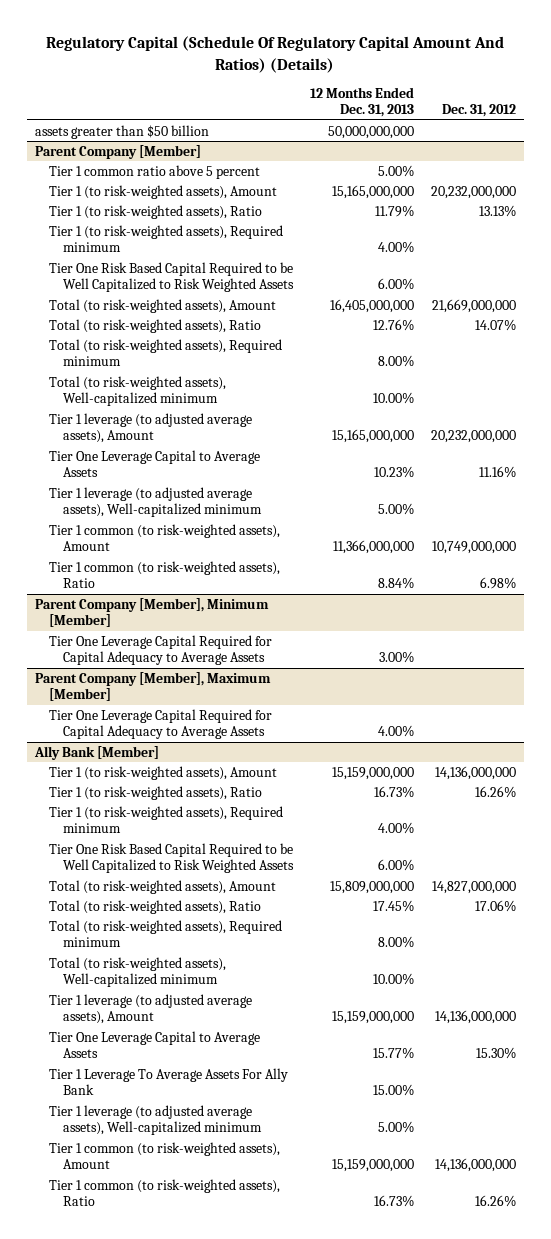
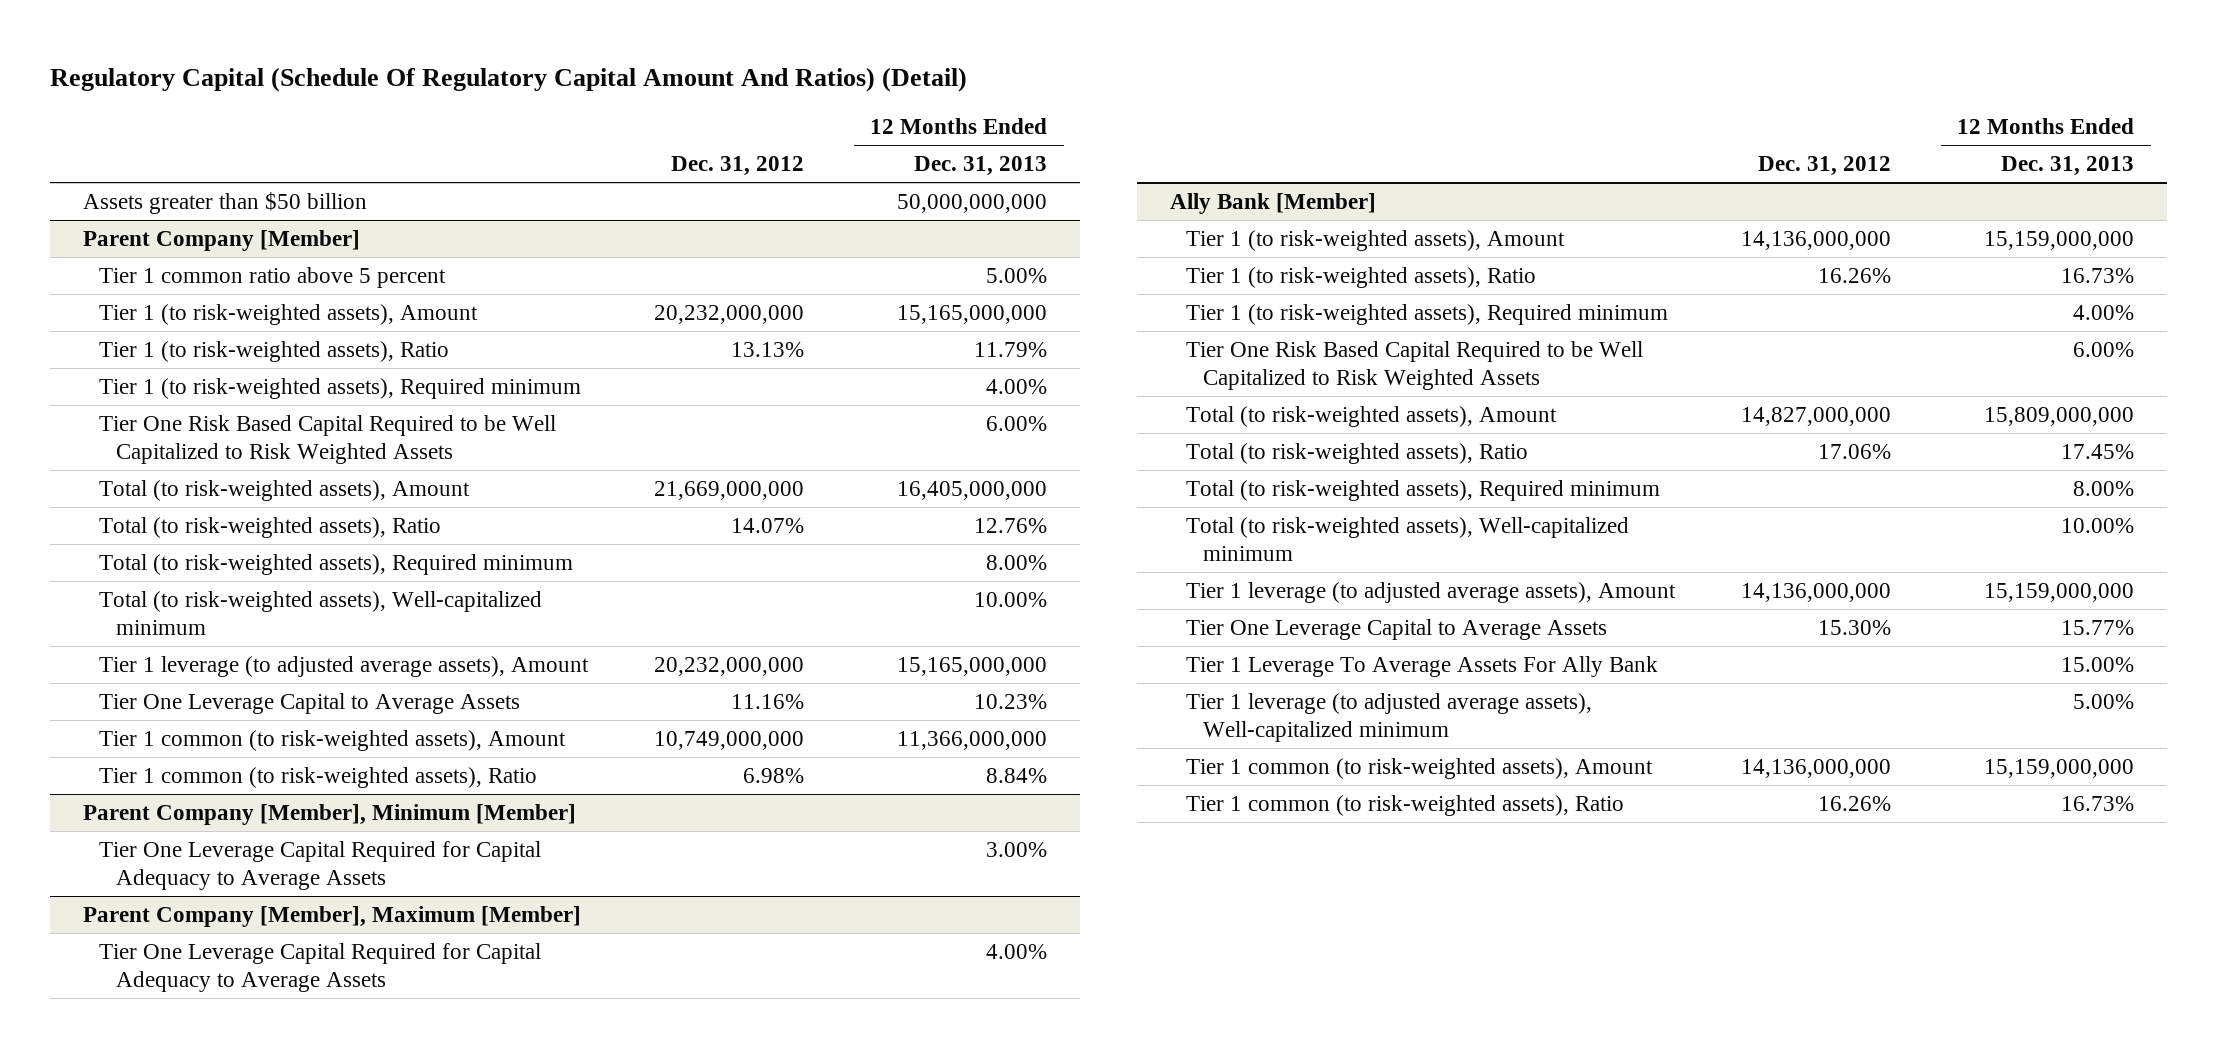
[46,36,505,73] Regulatory Capital (Schedule Of Regulatory Capital Amount And Ratios) (Details) -> [50,66,968,92] Regulatory Capital (Schedule Of Regulatory Capital Amount And Ratios) (Detail)
[35,124,210,139] assets greater than $50 billion -> [83,191,368,214] Assets greater than $50 billion
[49,486,262,518] Tier 1 leverage (to adjusted average assets), Well-capitalized minimum -> none

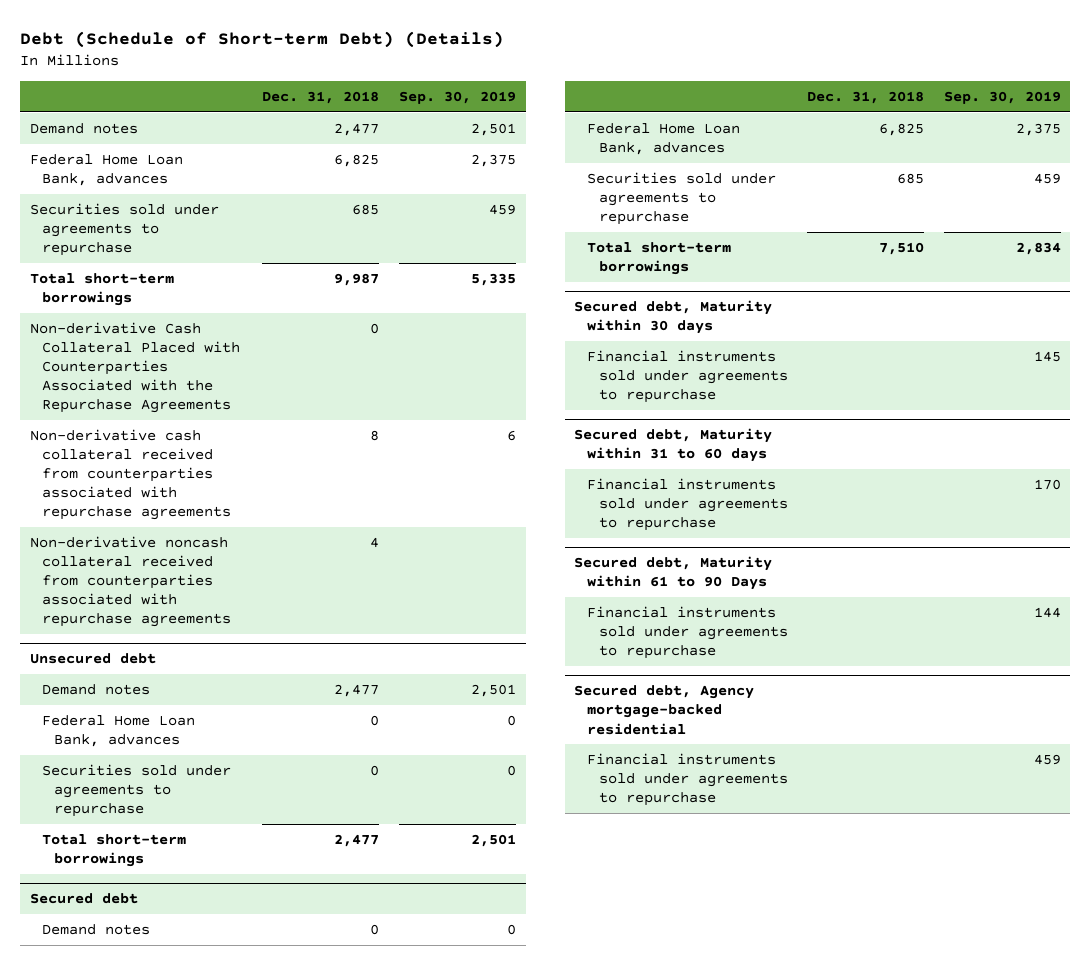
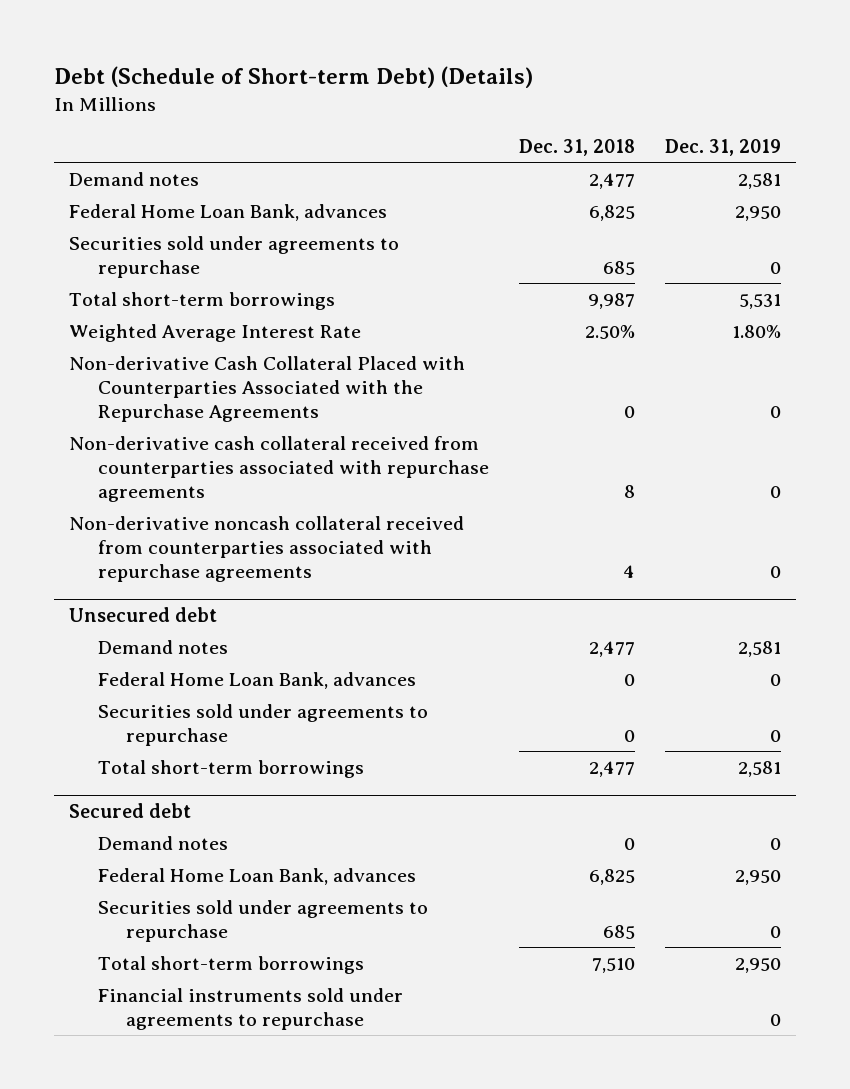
[398,90,516,104] Sep. 30, 2019 -> none
none -> [664,138,781,156] Dec. 31, 2019
none -> [69,323,362,342] Weighted Average Interest Rate
[574,300,773,335] Secured debt, Maturity within 30 days -> none
[574,428,773,463] Secured debt, Maturity within 31 to 60 days -> none
[586,477,788,531] Financial instruments sold under agreements to repurchase -> none
[574,556,773,591] Secured debt, Maturity within 61 to 90 Days -> none
[586,605,788,659] Financial instruments sold under agreements to repurchase -> none
[574,685,755,735] Secured debt, Agency mortgage-backed residential -> none
[586,752,788,806] Financial instruments sold under agreements to repurchase -> none

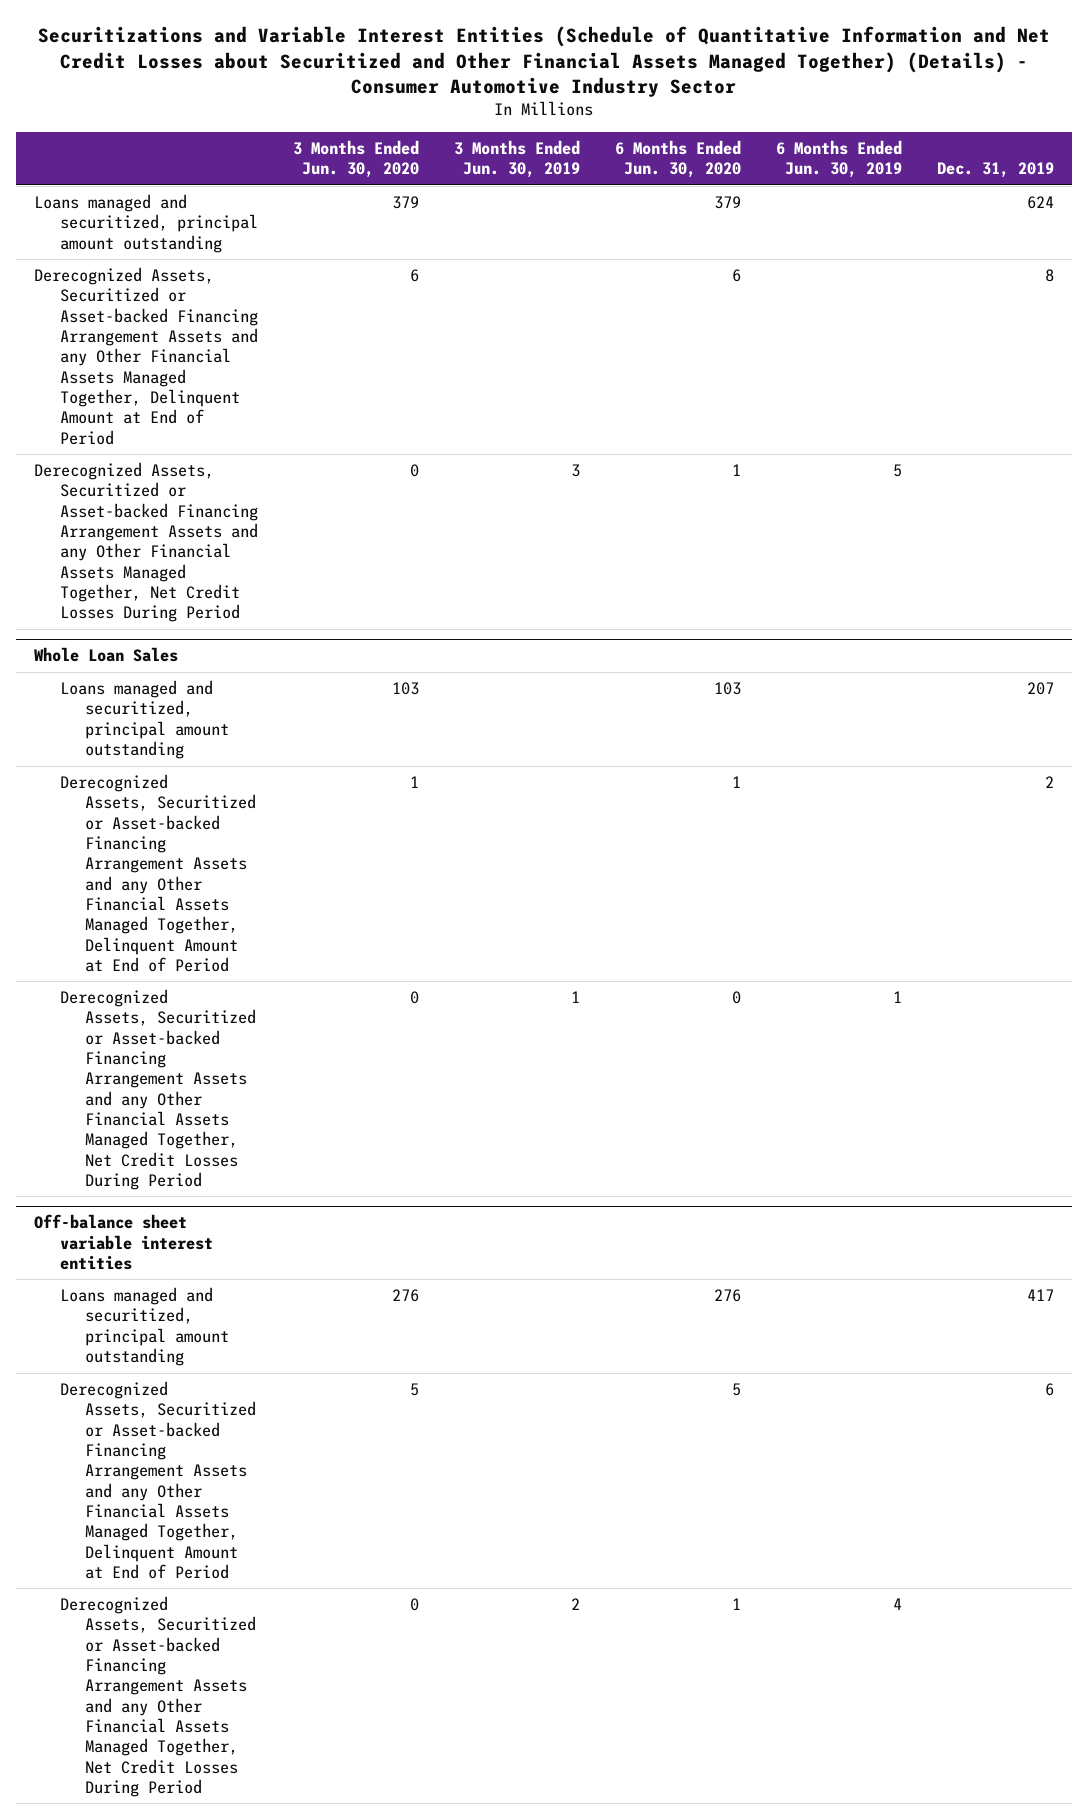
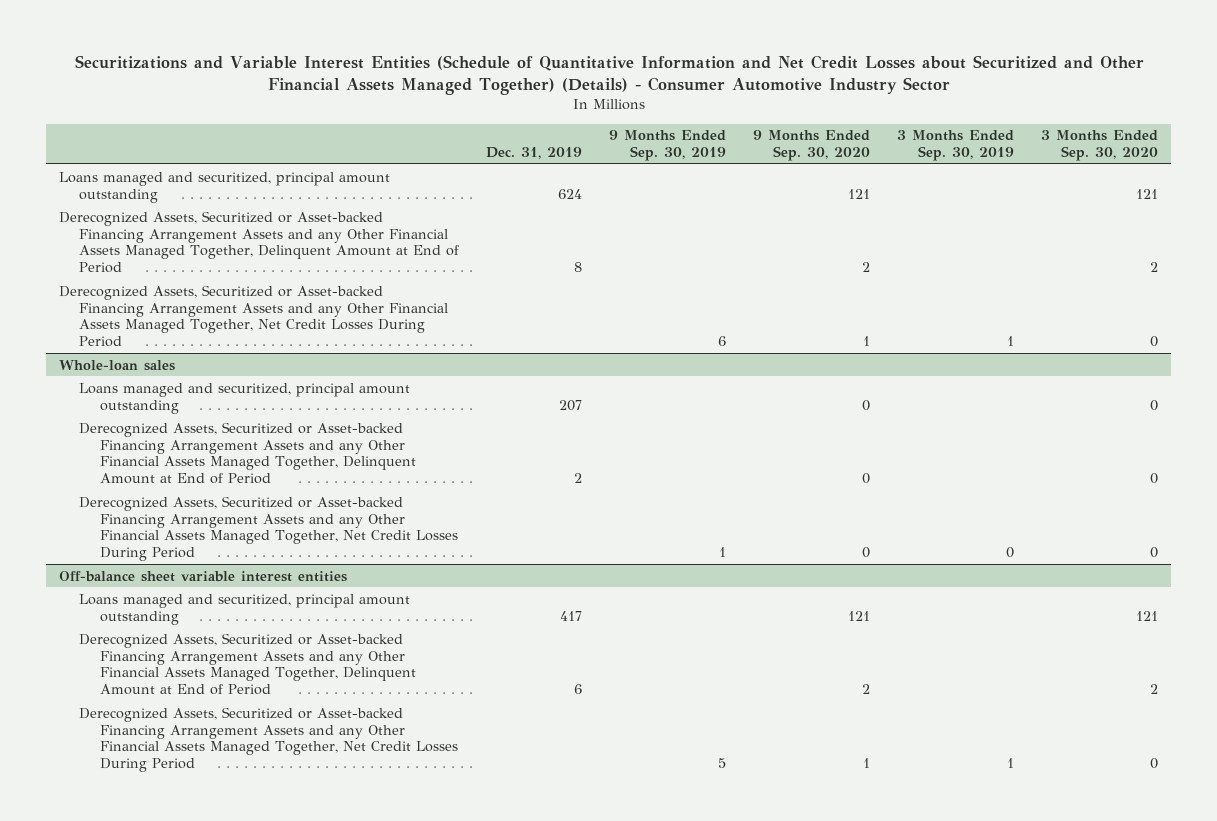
[292,139,419,179] 3 Months Ended Jun. 30, 2020 -> none
[453,139,580,179] 3 Months Ended Jun. 30, 2019 -> none
[615,139,742,179] 6 Months Ended Jun. 30, 2020 -> none
[776,139,903,179] 6 Months Ended Jun. 30, 2019 -> none
none -> [609,130,727,162] 9 Months Ended Sep. 30, 2019
none -> [753,130,871,162] 9 Months Ended Sep. 30, 2020
none -> [897,130,1015,162] 3 Months Ended Sep. 30, 2019
none -> [1040,130,1158,162] 3 Months Ended Sep. 30, 2020
[34,647,179,663] Whole Loan Sales -> [59,359,176,371] Whole-loan sales

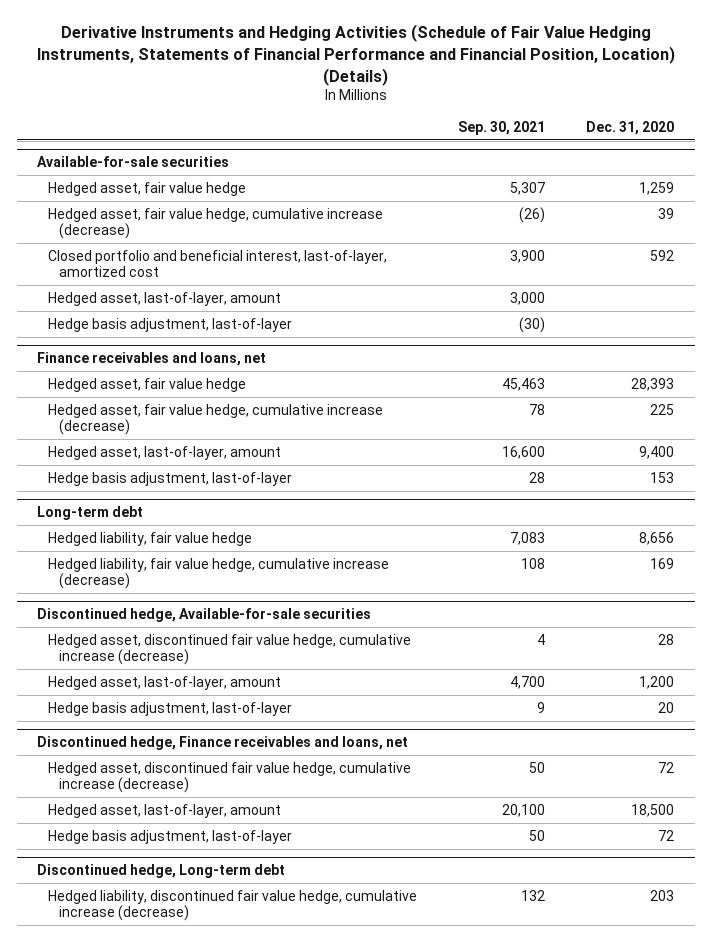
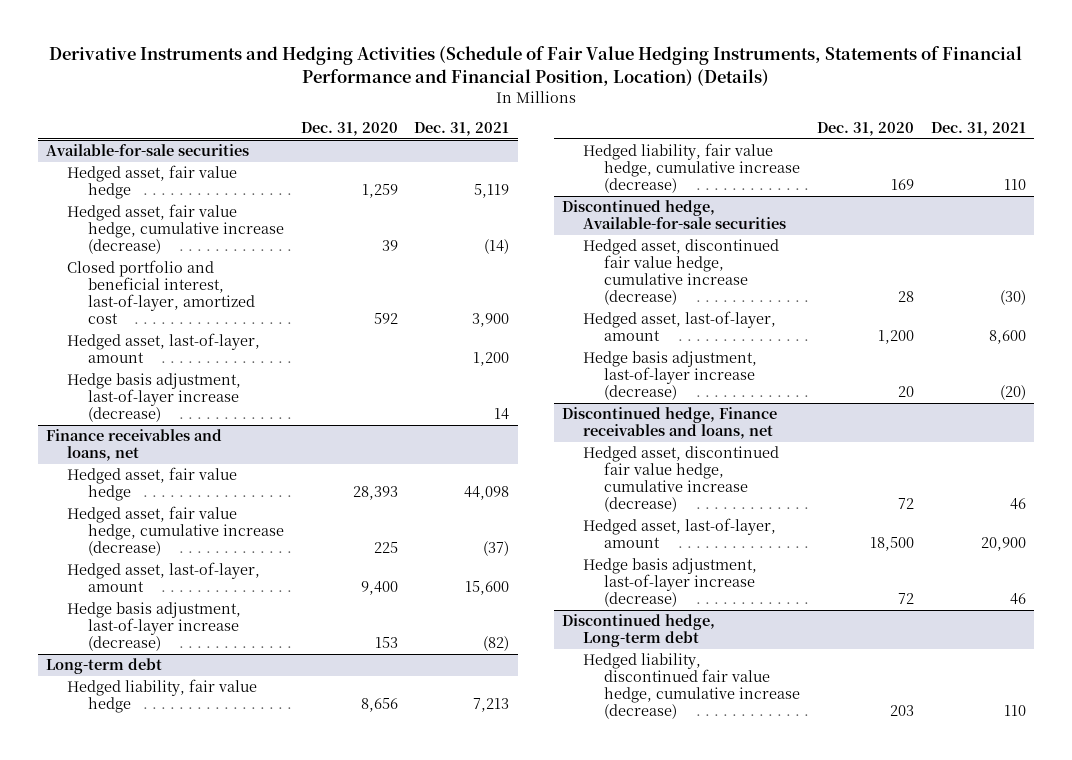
[458,120,546,135] Sep. 30, 2021 -> none
none -> [414,122,510,137] Dec. 31, 2021
[48,317,293,332] Hedge basis adjustment, last-of-layer -> [67,373,242,423] Hedge basis adjustment, last-of-layer increase (decrease)
[48,471,293,486] Hedge basis adjustment, last-of-layer -> [67,602,242,652] Hedge basis adjustment, last-of-layer increase (decrease)
[48,701,293,716] Hedge basis adjustment, last-of-layer -> [583,351,758,401] Hedge basis adjustment, last-of-layer increase (decrease)
[48,829,293,844] Hedge basis adjustment, last-of-layer -> [583,558,758,608] Hedge basis adjustment, last-of-layer increase (decrease)

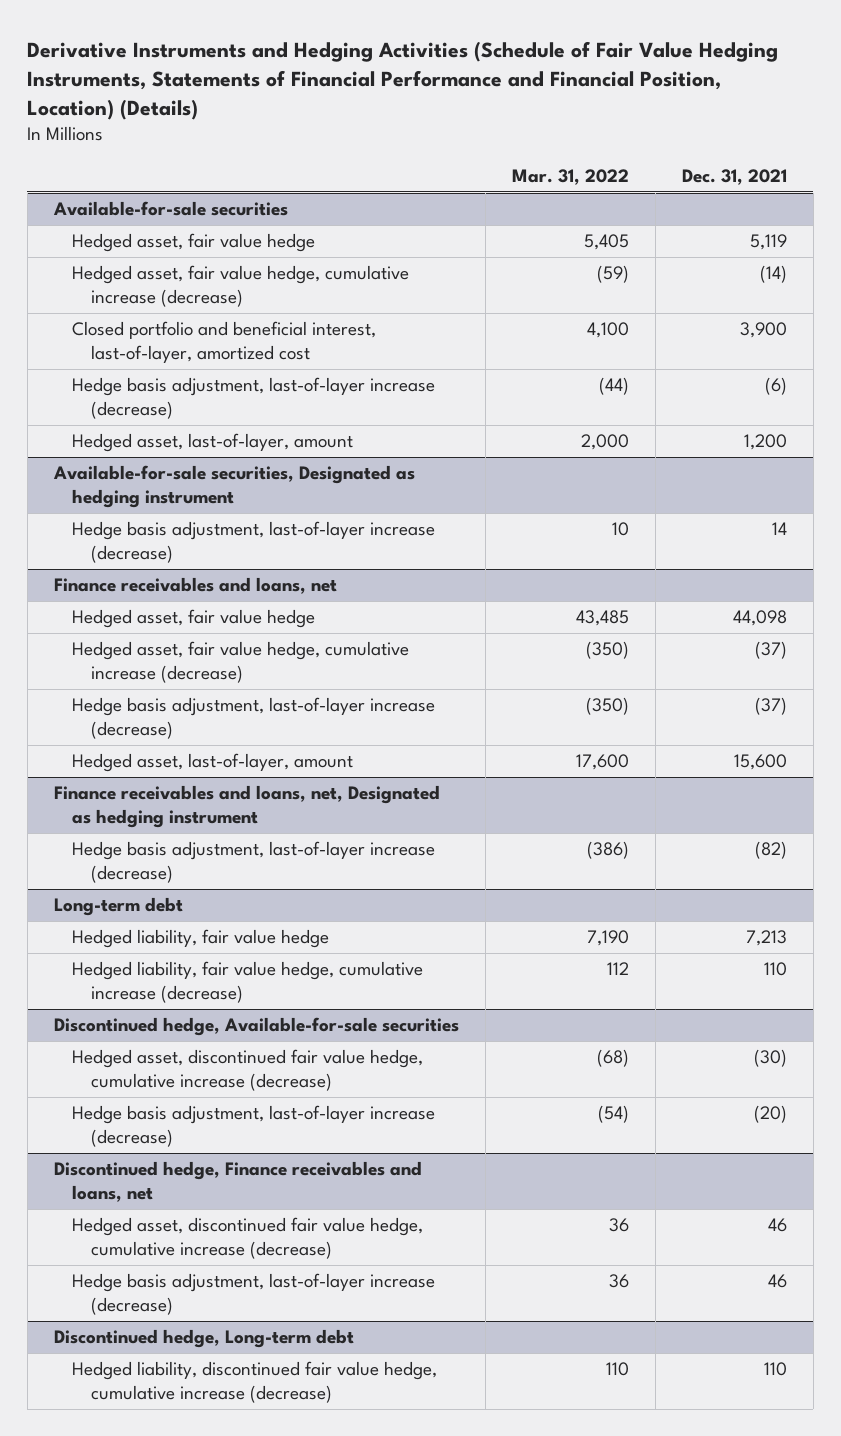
[300,122,398,137] Dec. 31, 2020 -> none
none -> [511,168,629,185] Mar. 31, 2022
none -> [72,377,436,419] Hedge basis adjustment, last-of-layer increase (decrease)
none -> [52,465,415,508] Available-for-sale securities, Designated as hedging instrument
none -> [72,697,436,739] Hedge basis adjustment, last-of-layer increase (decrease)
none -> [53,785,440,828] Finance receivables and loans, net, Designated as hedging instrument
[583,311,777,342] Hedged asset, last-of-layer, amount -> none
[583,518,777,549] Hedged asset, last-of-layer, amount -> none

